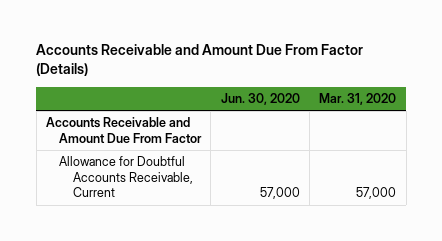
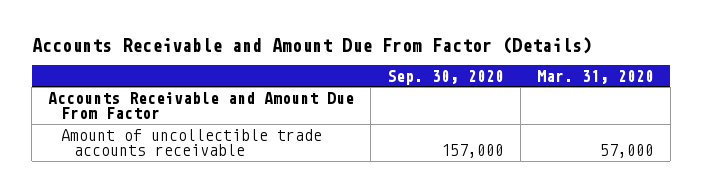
[220,93,300,106] Jun. 30, 2020 -> none
none -> [386,69,504,85] Sep. 30, 2020
[59,156,193,198] Allowance for Doubtful Accounts Receivable, Current -> [61,128,323,157] Amount of uncollectible trade accounts receivable

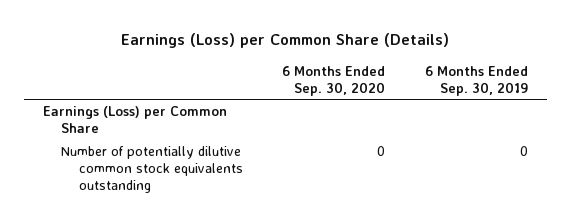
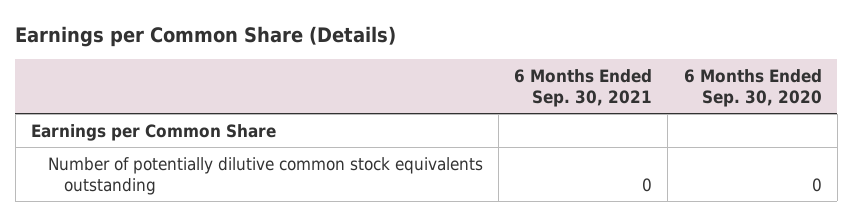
[121,33,450,49] Earnings (Loss) per Common Share (Details) -> [15,25,397,47] Earnings per Common Share (Details)
[424,65,528,96] 6 Months Ended Sep. 30, 2019 -> none
none -> [514,68,653,107] 6 Months Ended Sep. 30, 2021
[43,106,228,134] Earnings (Loss) per Common Share -> [30,123,276,141] Earnings per Common Share

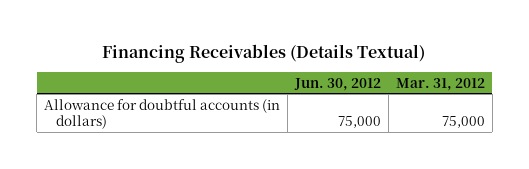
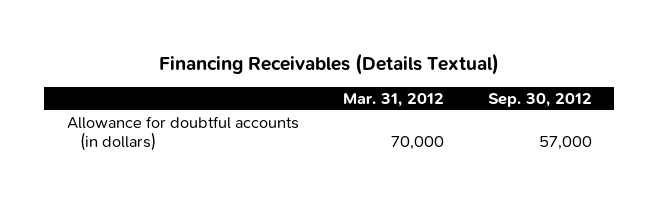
[293,77,381,91] Jun. 30, 2012 -> none
none -> [488,92,593,107] Sep. 30, 2012
[441,115,485,128] 75,000 -> [390,136,444,151] 70,000

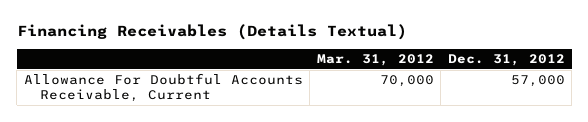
[488,92,593,107] Sep. 30, 2012 -> none
none -> [447,53,565,66] Dec. 31, 2012
[66,116,299,152] Allowance for doubtful accounts (in dollars) -> [23,73,303,102] Allowance For Doubtful Accounts Receivable, Current

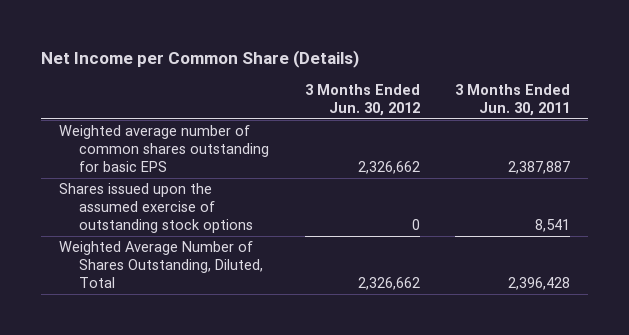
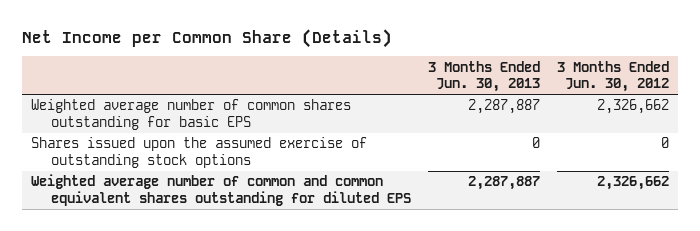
[455,83,571,116] 3 Months Ended Jun. 30, 2011 -> none
none -> [428,60,541,93] 3 Months Ended Jun. 30, 2013
[58,241,264,289] Weighted Average Number of Shares Outstanding, Diluted, Total -> [30,174,412,206] Weighted average number of common and common equivalent shares outstanding for diluted EPS

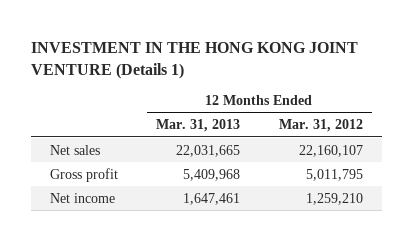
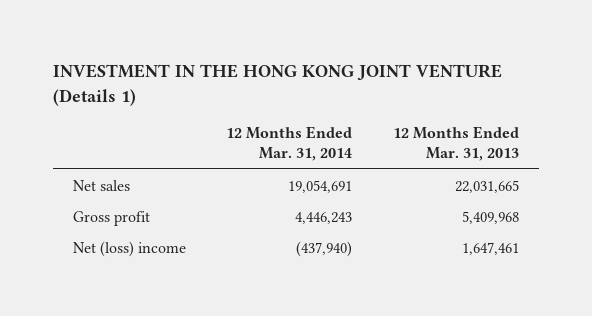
[278,119,363,133] Mar. 31, 2012 -> none
none -> [226,126,353,162] 12 Months Ended Mar. 31, 2014
[50,192,116,203] Net income -> [72,240,186,257] Net (loss) income

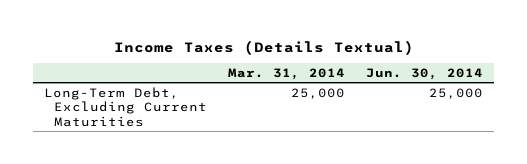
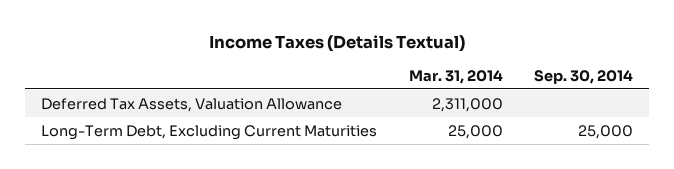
[366,67,484,80] Jun. 30, 2014 -> none
none -> [534,69,634,84] Sep. 30, 2014
none -> [41,97,343,112] Deferred Tax Assets, Valuation Allowance

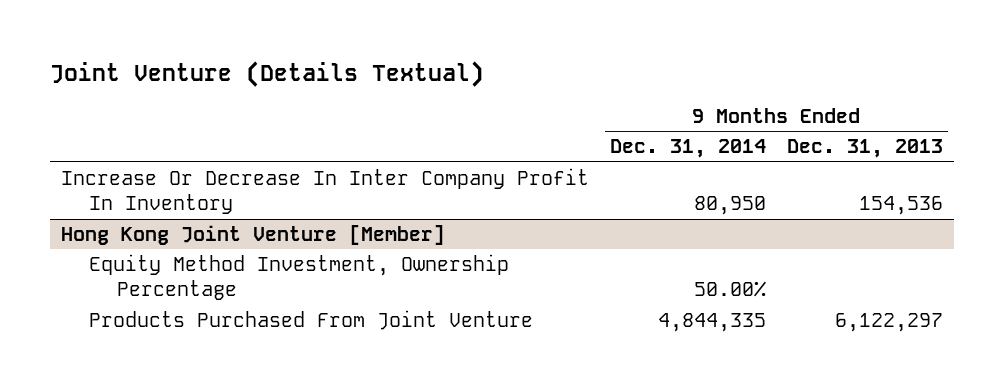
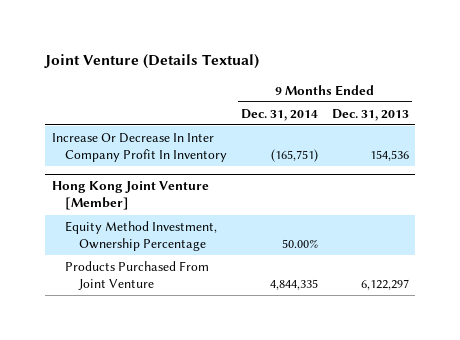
[693,196,766,216] 80,950 -> [271,148,319,162] (165,751)

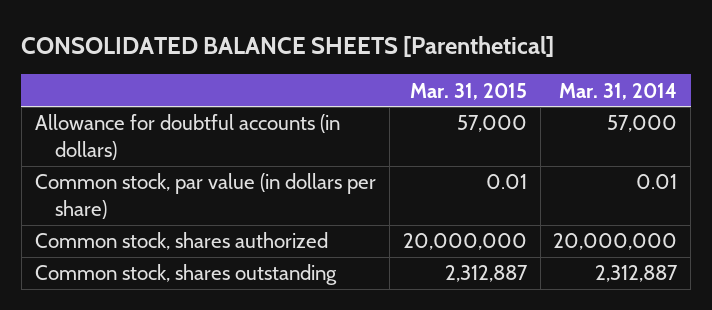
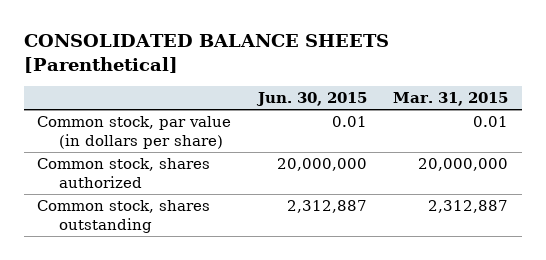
[559,82,678,100] Mar. 31, 2014 -> none
none -> [255,91,367,106] Jun. 30, 2015
[34,114,340,160] Allowance for doubtful accounts (in dollars) -> none

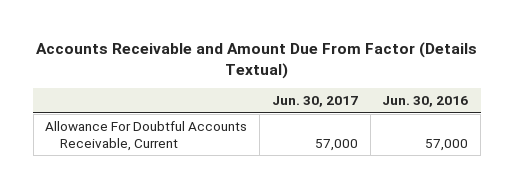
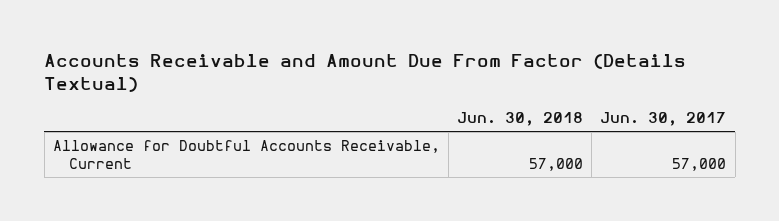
[382,96,469,108] Jun. 30, 2016 -> none
none -> [457,112,584,127] Jun. 30, 2018
[45,121,248,151] Allowance For Doubtful Accounts Receivable, Current -> [52,139,440,170] Allowance for Doubtful Accounts Receivable, Current

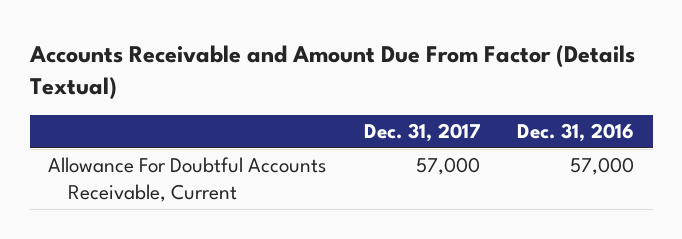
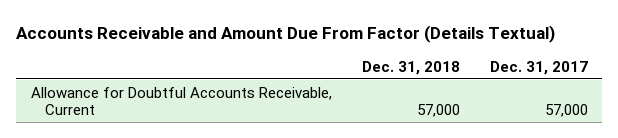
[516,123,634,143] Dec. 31, 2016 -> none
none -> [361,60,460,75] Dec. 31, 2018
[48,157,327,203] Allowance For Doubtful Accounts Receivable, Current -> [30,86,332,116] Allowance for Doubtful Accounts Receivable, Current

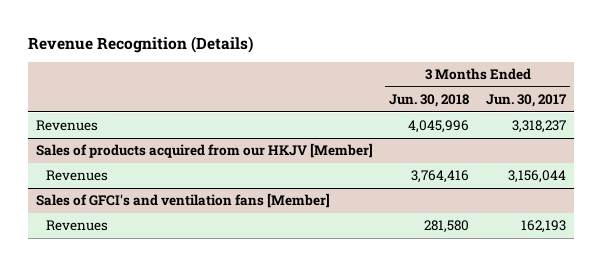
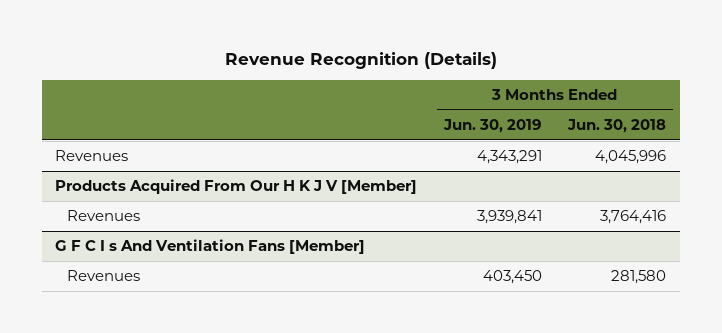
[485,94,567,108] Jun. 30, 2017 -> none
none -> [442,118,542,133] Jun. 30, 2019
[35,143,373,159] Sales of products acquired from our HKJV [Member] -> [55,179,418,195] Products Acquired From Our H K J V [Member]
[35,193,330,209] Sales of GFCI's and ventilation fans [Member] -> none
none -> [55,239,366,255] G F C I s And Ventilation Fans [Member]

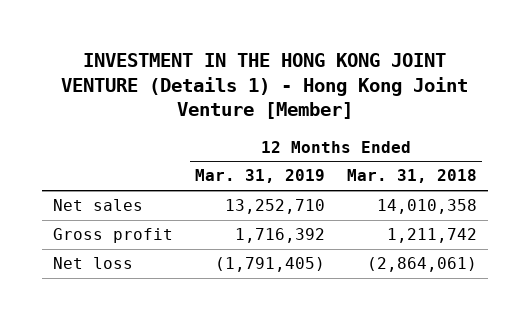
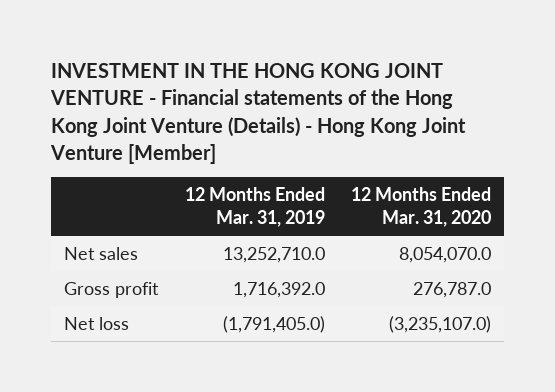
[60,52,468,120] INVESTMENT IN THE HONG KONG JOINT VENTURE (Details 1) - Hong Kong Joint Venture [Member] -> [49,63,466,164] INVESTMENT IN THE HONG KONG JOINT VENTURE - Financial statements of the Hong Kong Joint Venture (Details) - Hong Kong Joint Venture [Member]
[346,169,477,184] Mar. 31, 2018 -> none
none -> [351,187,492,228] 12 Months Ended Mar. 31, 2020
[224,199,325,215] 13,252,710 -> [222,246,325,263] 13,252,710.0
[234,228,325,244] 1,716,392 -> [232,281,325,298] 1,716,392.0
[214,257,325,273] (1,791,405) -> [222,315,325,333] (1,791,405.0)

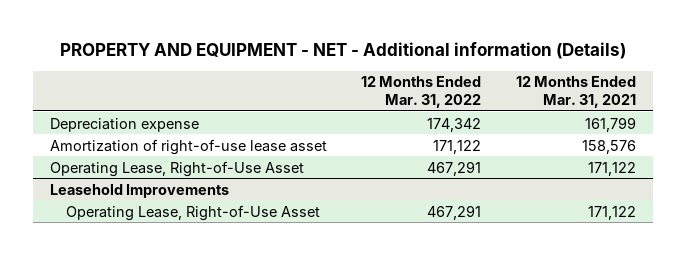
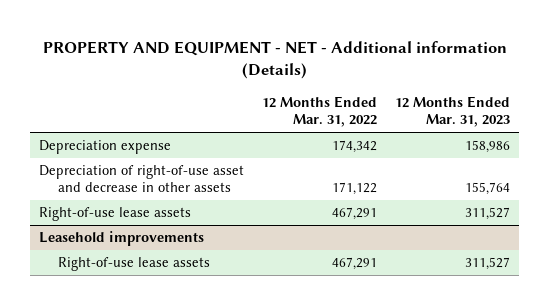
[515,76,636,108] 12 Months Ended Mar. 31, 2021 -> none
none -> [394,95,510,128] 12 Months Ended Mar. 31, 2023
[50,138,328,155] Amortization of right-of-use lease asset -> [39,165,245,193] Depreciation of right-of-use asset and decrease in other assets
[50,160,305,177] Operating Lease, Right-of-Use Asset -> [39,207,192,222] Right-of-use lease assets
[50,183,230,198] Leasehold Improvements -> [39,231,205,247] Leasehold improvements
[66,204,321,221] Operating Lease, Right-of-Use Asset -> [57,257,210,272] Right-of-use lease assets

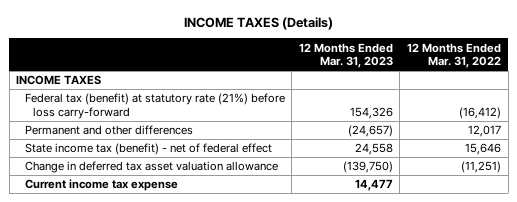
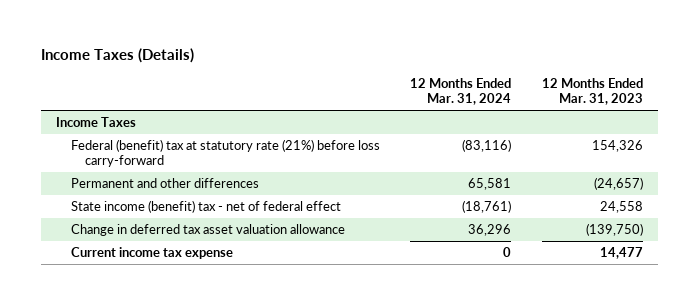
[183,16,333,30] INCOME TAXES (Details) -> [40,47,194,63] Income Taxes (Details)
[406,42,501,69] 12 Months Ended Mar. 31, 2022 -> none
none -> [410,78,512,105] 12 Months Ended Mar. 31, 2024
[16,75,102,86] INCOME TAXES -> [56,116,137,127] Income Taxes
[24,93,285,119] Federal tax (benefit) at statutory rate (21%) before loss carry-forward -> [70,138,380,167] Federal (benefit) tax at statutory rate (21%) before loss carry-forward
[24,143,272,156] State income tax (benefit) - net of federal effect -> [70,199,341,213] State income (benefit) tax - net of federal effect

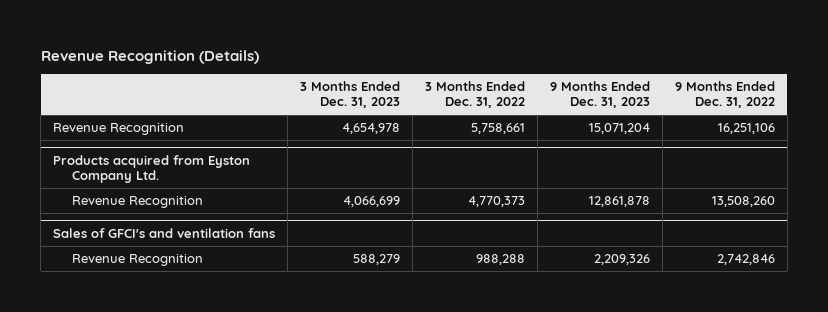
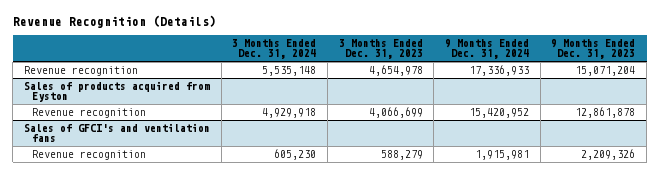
[425,81,526,109] 3 Months Ended Dec. 31, 2022 -> none
[675,81,776,109] 9 Months Ended Dec. 31, 2022 -> none
none -> [232,39,317,60] 3 Months Ended Dec. 31, 2024
none -> [445,39,530,60] 9 Months Ended Dec. 31, 2024
[53,123,185,136] Revenue Recognition -> [23,66,138,77] Revenue recognition
[53,154,251,183] Products acquired from Eyston Company Ltd. -> [23,81,210,103] Sales of products acquired from Eyston
[72,196,204,209] Revenue Recognition -> [32,108,147,119] Revenue recognition
[72,254,204,267] Revenue Recognition -> [32,150,147,161] Revenue recognition

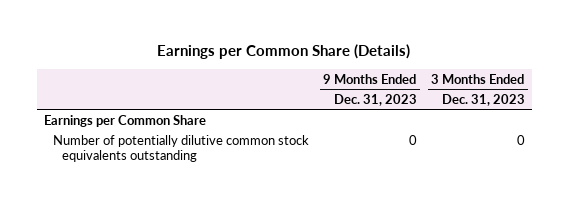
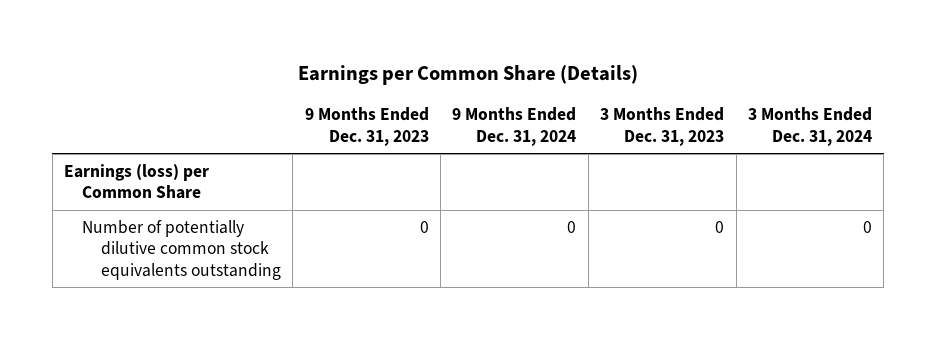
none -> [452,107,577,146] 9 Months Ended Dec. 31, 2024
none -> [748,107,873,146] 3 Months Ended Dec. 31, 2024
[44,114,207,127] Earnings per Common Share -> [64,163,210,200] Earnings (loss) per Common Share

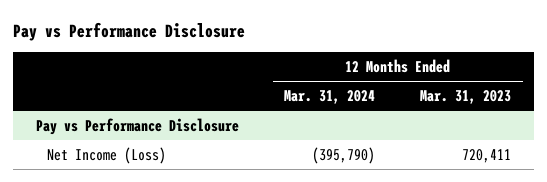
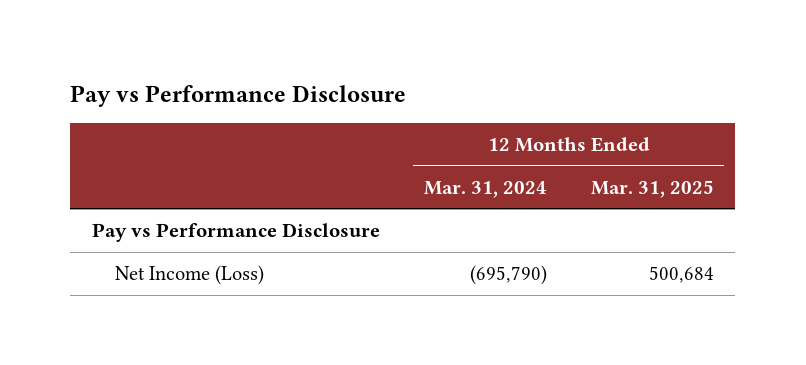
[420,90,512,105] Mar. 31, 2023 -> none
none -> [590,179,714,198] Mar. 31, 2025
[311,146,375,164] (395,790) -> [469,265,547,286] (695,790)

